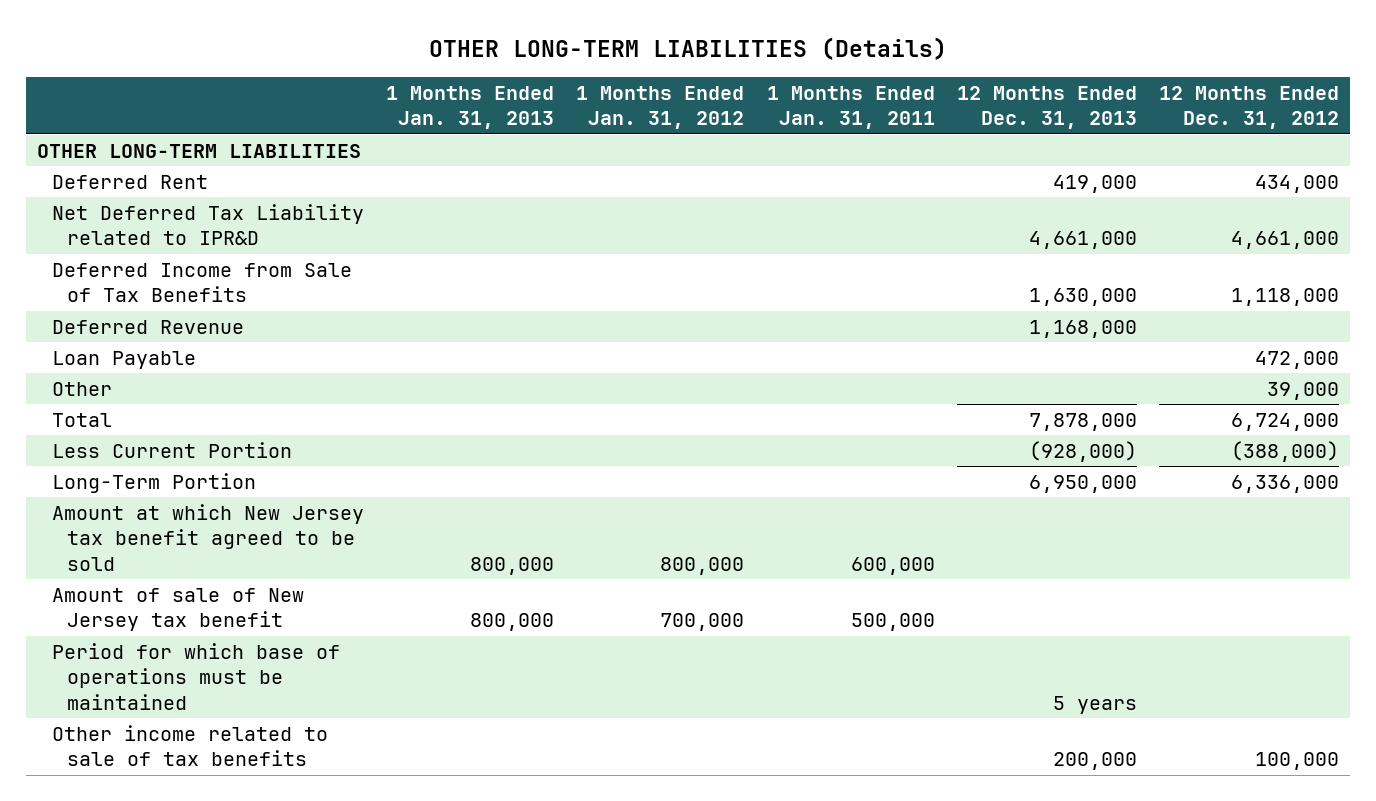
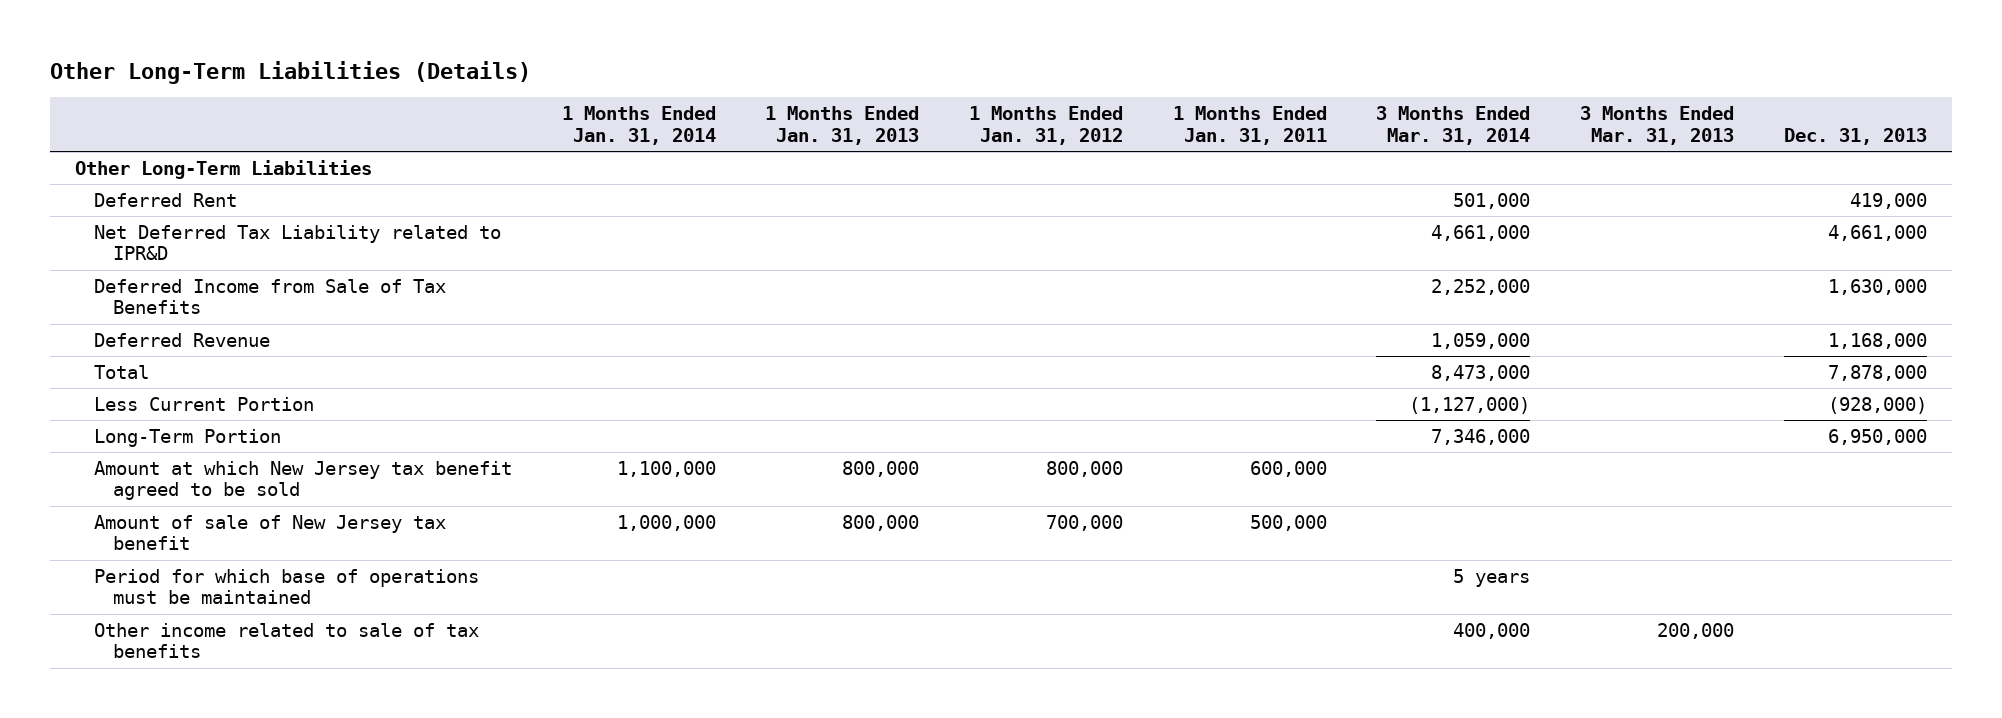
[429,37,948,61] OTHER LONG-TERM LIABILITIES (Details) -> [49,60,531,84] Other Long-Term Liabilities (Details)
[956,85,1137,130] 12 Months Ended Dec. 31, 2013 -> none
[1158,85,1339,130] 12 Months Ended Dec. 31, 2012 -> none
none -> [561,106,716,145] 1 Months Ended Jan. 31, 2014
none -> [1376,106,1531,145] 3 Months Ended Mar. 31, 2014
none -> [1580,106,1735,145] 3 Months Ended Mar. 31, 2013
none -> [1783,127,1927,145] Dec. 31, 2013
[37,143,362,158] OTHER LONG-TERM LIABILITIES -> [74,159,372,179] Other Long-Term Liabilities
[52,350,197,369] Loan Payable -> none
[52,381,113,396] Other -> none

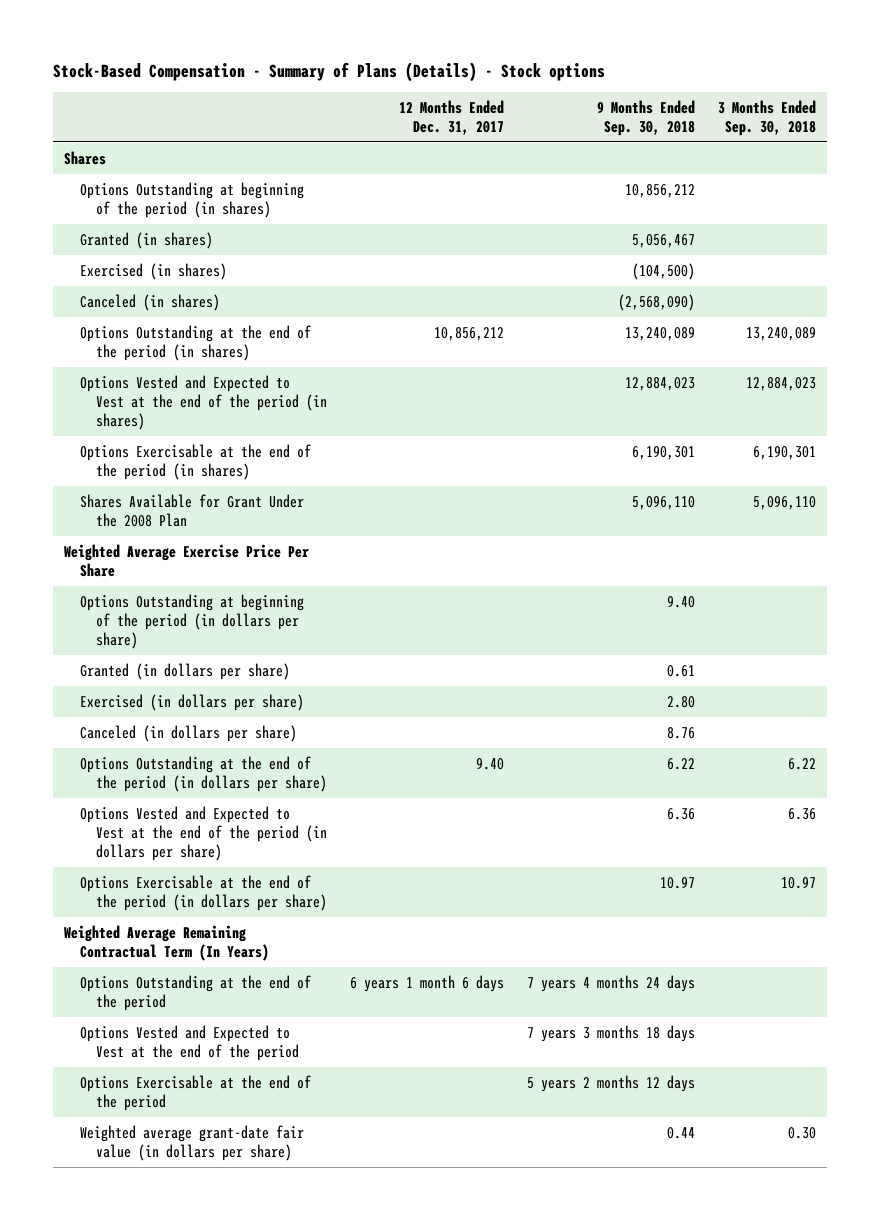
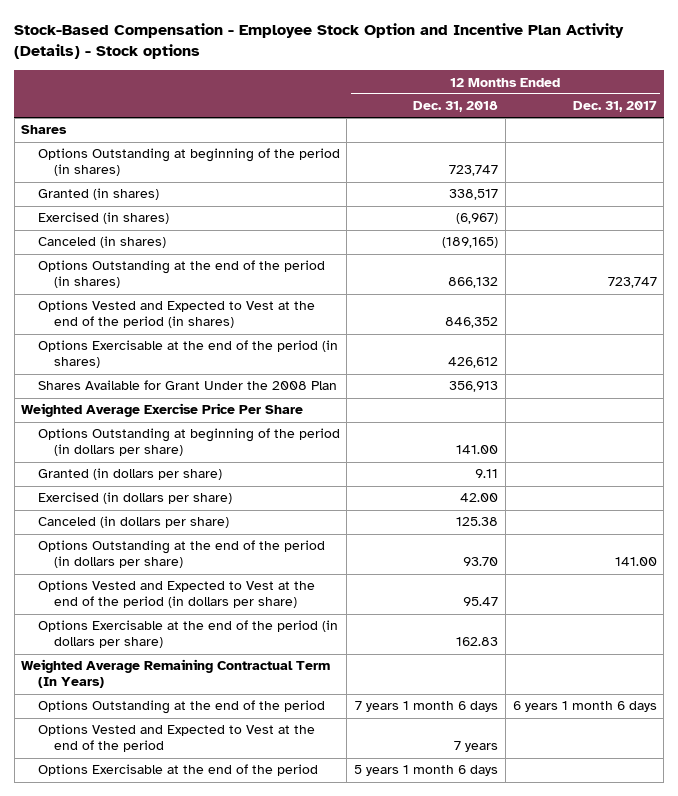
[52,61,605,82] Stock-Based Compensation - Summary of Plans (Details) - Stock options -> [14,23,625,60] Stock-Based Compensation - Employee Stock Option and Incentive Plan Activity (Details) - Stock options
[596,99,695,136] 9 Months Ended Sep. 30, 2018 -> none
[717,99,816,136] 3 Months Ended Sep. 30, 2018 -> none
none -> [413,101,499,113] Dec. 31, 2018
[434,326,505,341] 10,856,212 -> [607,277,657,289] 723,747
[476,757,505,770] 9.40 -> [614,557,657,567] 141.00
[80,1124,305,1162] Weighted average grant-date fair value (in dollars per share) -> none

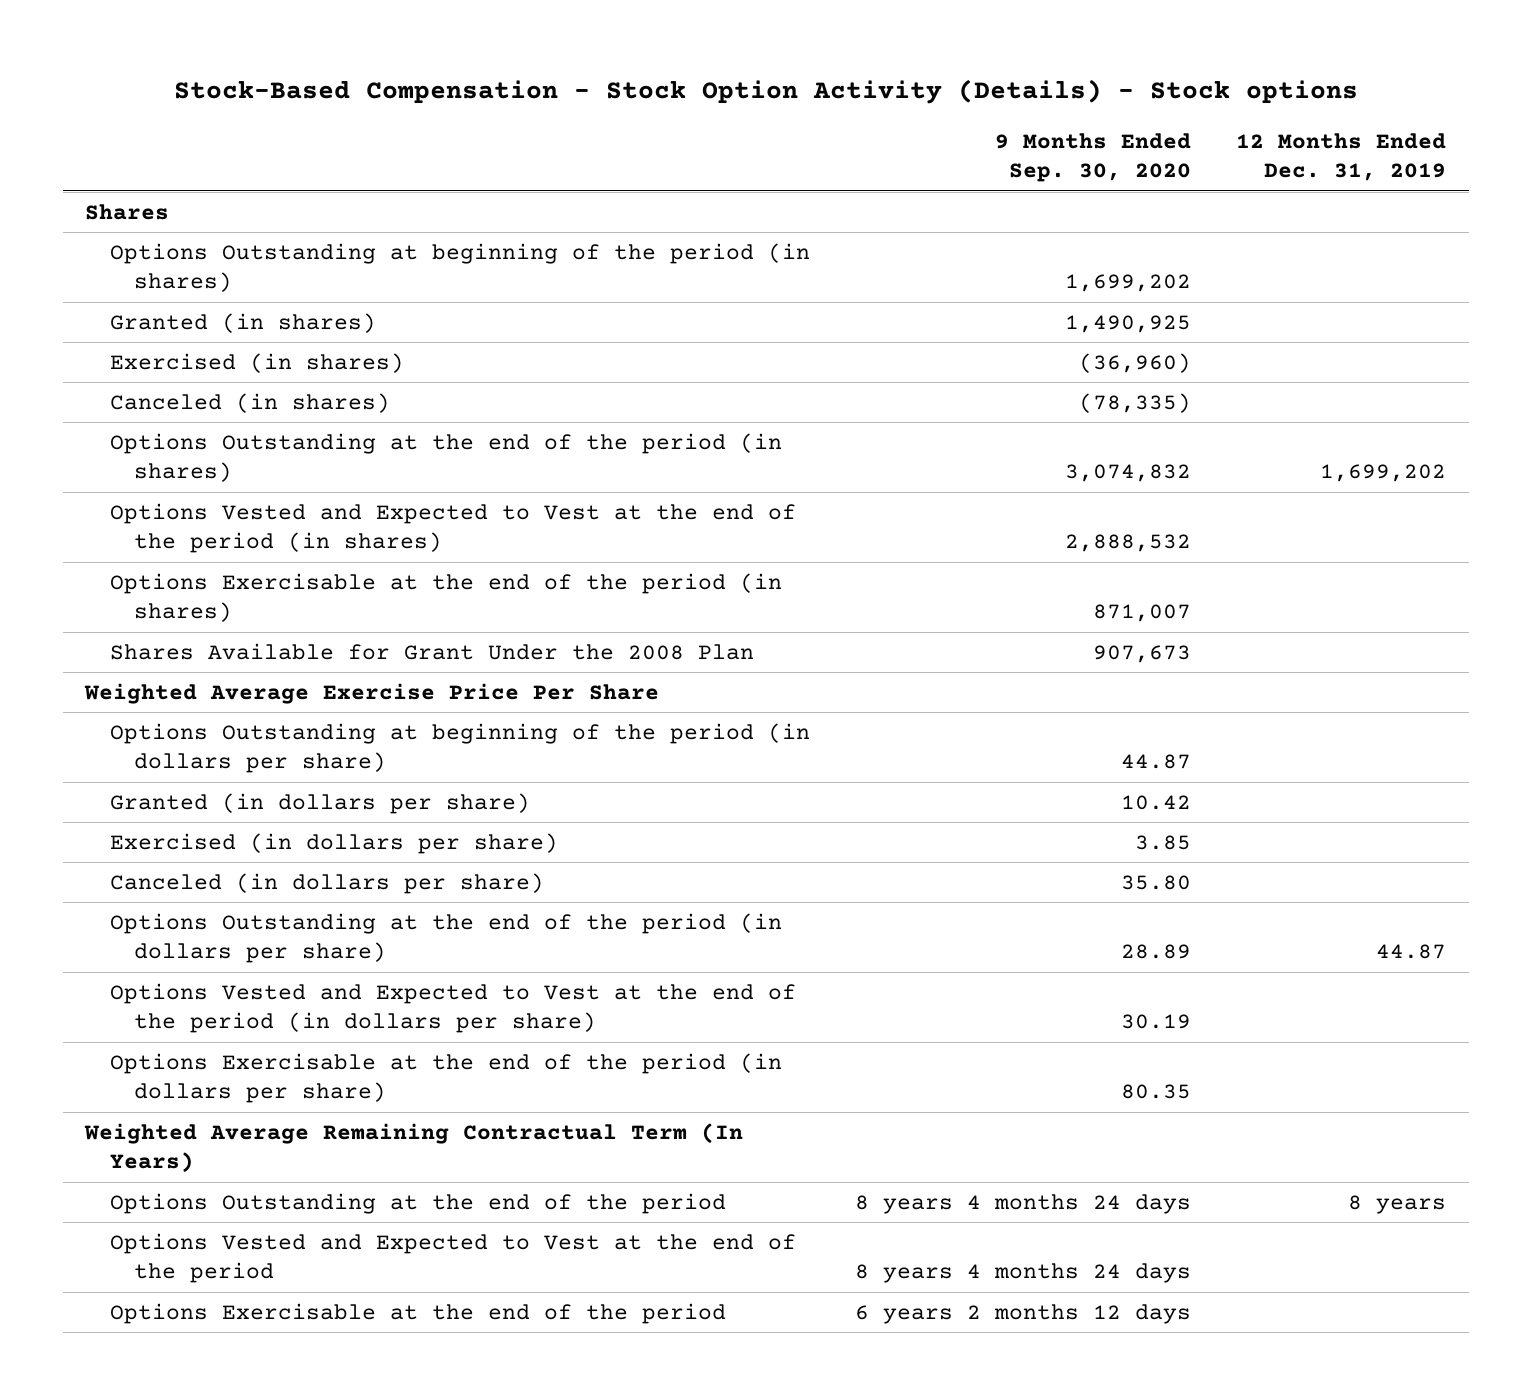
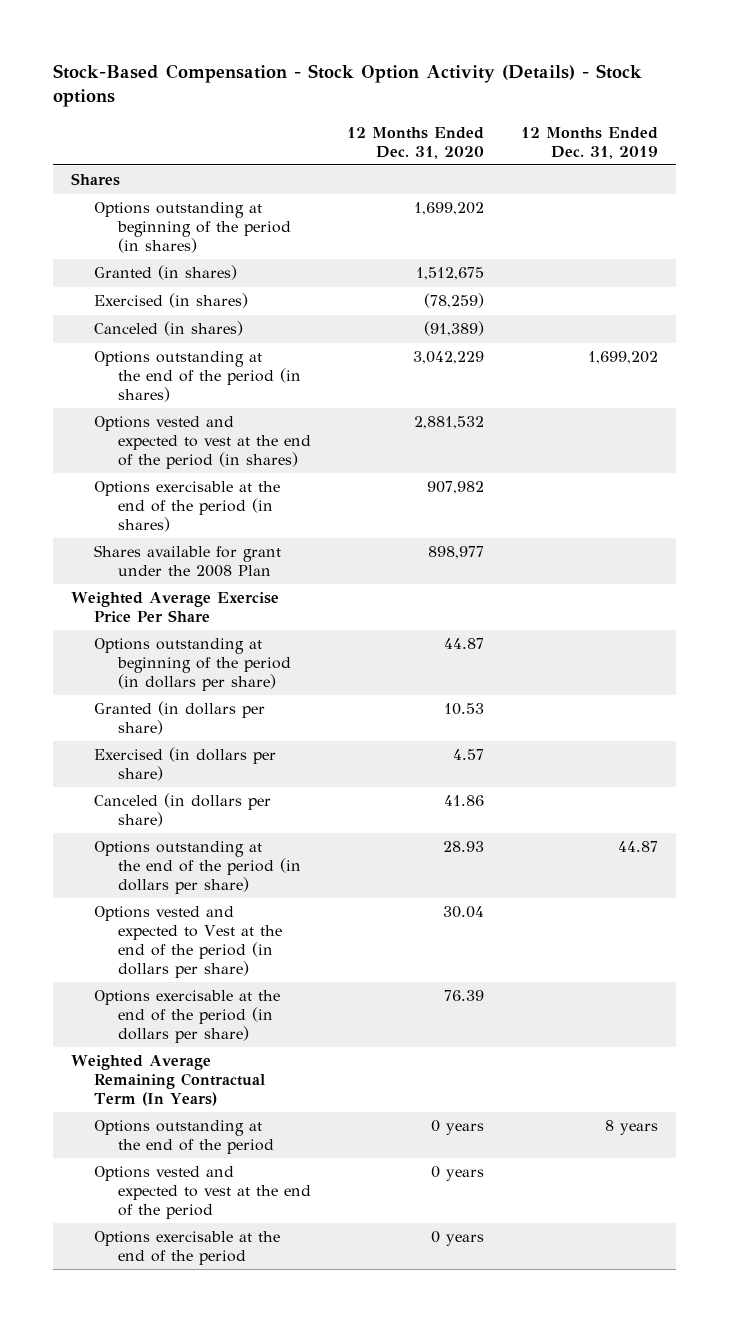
[994,132,1191,183] 9 Months Ended Sep. 30, 2020 -> none
none -> [347,126,485,159] 12 Months Ended Dec. 31, 2020
[109,242,810,293] Options Outstanding at beginning of the period (in shares) -> [94,202,291,253] Options outstanding at beginning of the period (in shares)
[109,432,782,483] Options Outstanding at the end of the period (in shares) -> [94,351,301,402] Options outstanding at the end of the period (in shares)
[109,502,796,554] Options Vested and Expected to Vest at the end of the period (in shares) -> [94,416,311,469] Options vested and expected to vest at the end of the period (in shares)
[109,572,782,623] Options Exercisable at the end of the period (in shares) -> [94,481,281,532] Options exercisable at the end of the period (in shares)
[109,642,754,660] Shares Available for Grant Under the 2008 Plan -> [94,545,282,578] Shares available for grant under the 2008 Plan
[109,722,810,774] Options Outstanding at beginning of the period (in dollars per share) -> [94,638,291,691] Options outstanding at beginning of the period (in dollars per share)
[109,912,782,964] Options Outstanding at the end of the period (in dollars per share) -> [94,841,301,894] Options outstanding at the end of the period (in dollars per share)
[109,982,796,1034] Options Vested and Expected to Vest at the end of the period (in dollars per share) -> [94,906,282,978] Options vested and expected to Vest at the end of the period (in dollars per share)
[109,1052,782,1104] Options Exercisable at the end of the period (in dollars per share) -> [94,990,281,1043] Options exercisable at the end of the period (in dollars per share)
[109,1192,726,1214] Options Outstanding at the end of the period -> [94,1120,274,1155] Options outstanding at the end of the period
[109,1232,796,1284] Options Vested and Expected to Vest at the end of the period -> [94,1166,311,1219] Options vested and expected to vest at the end of the period
[109,1302,726,1324] Options Exercisable at the end of the period -> [94,1231,281,1266] Options exercisable at the end of the period

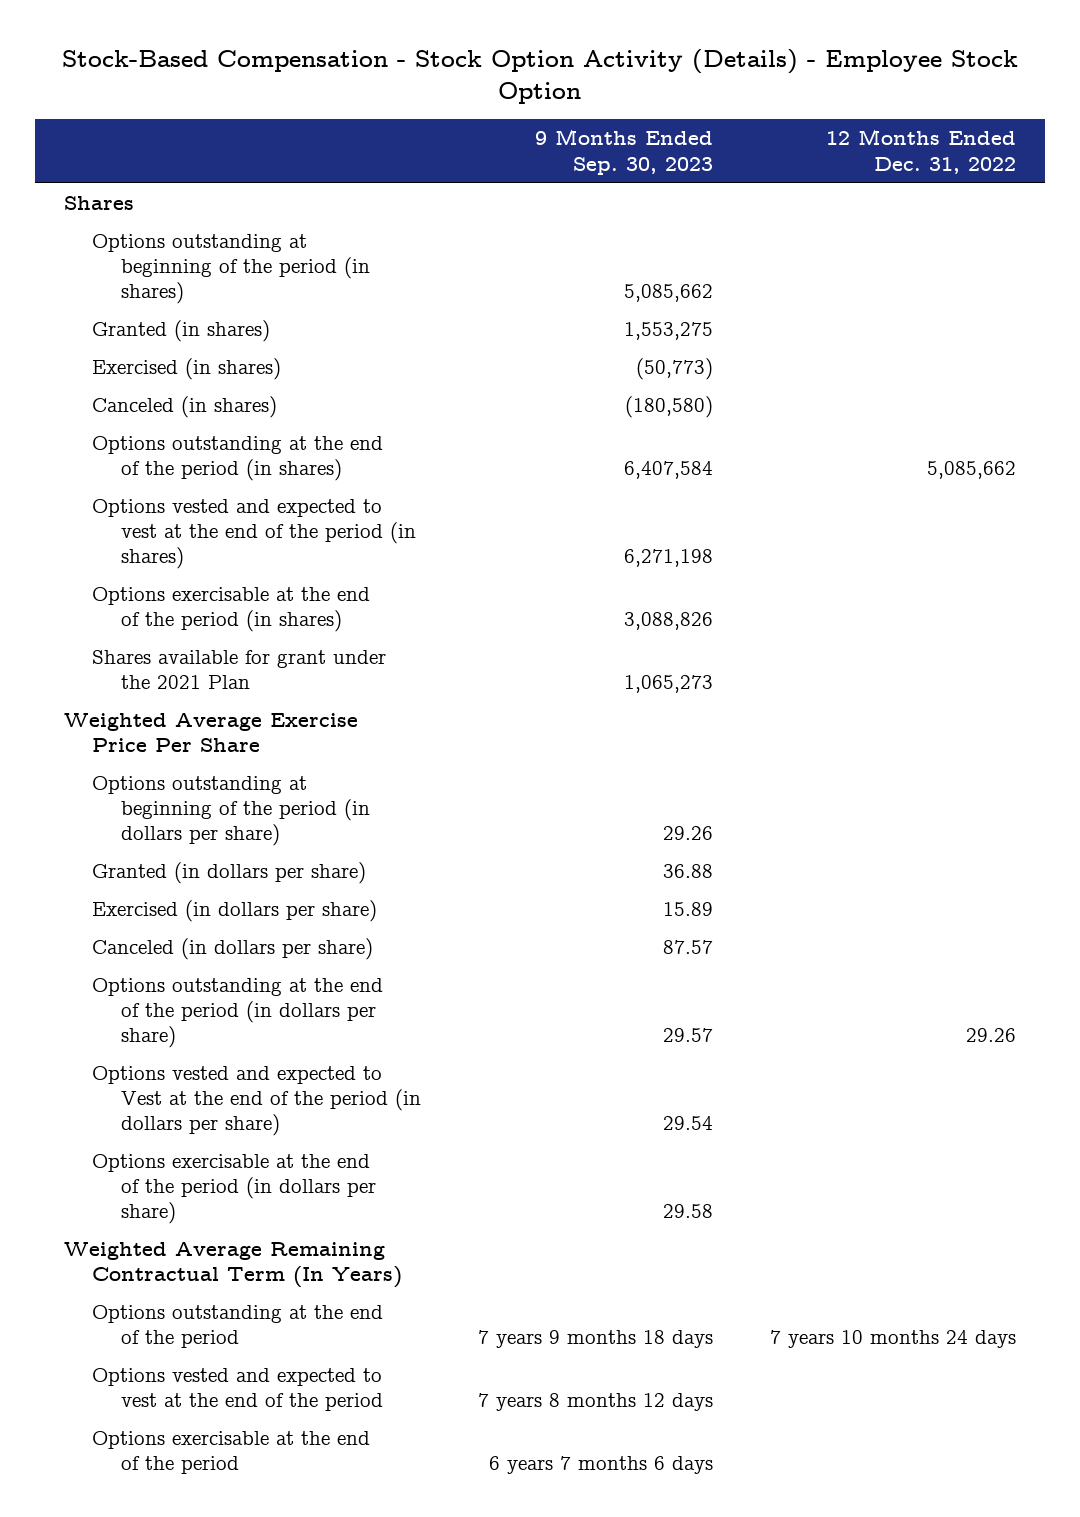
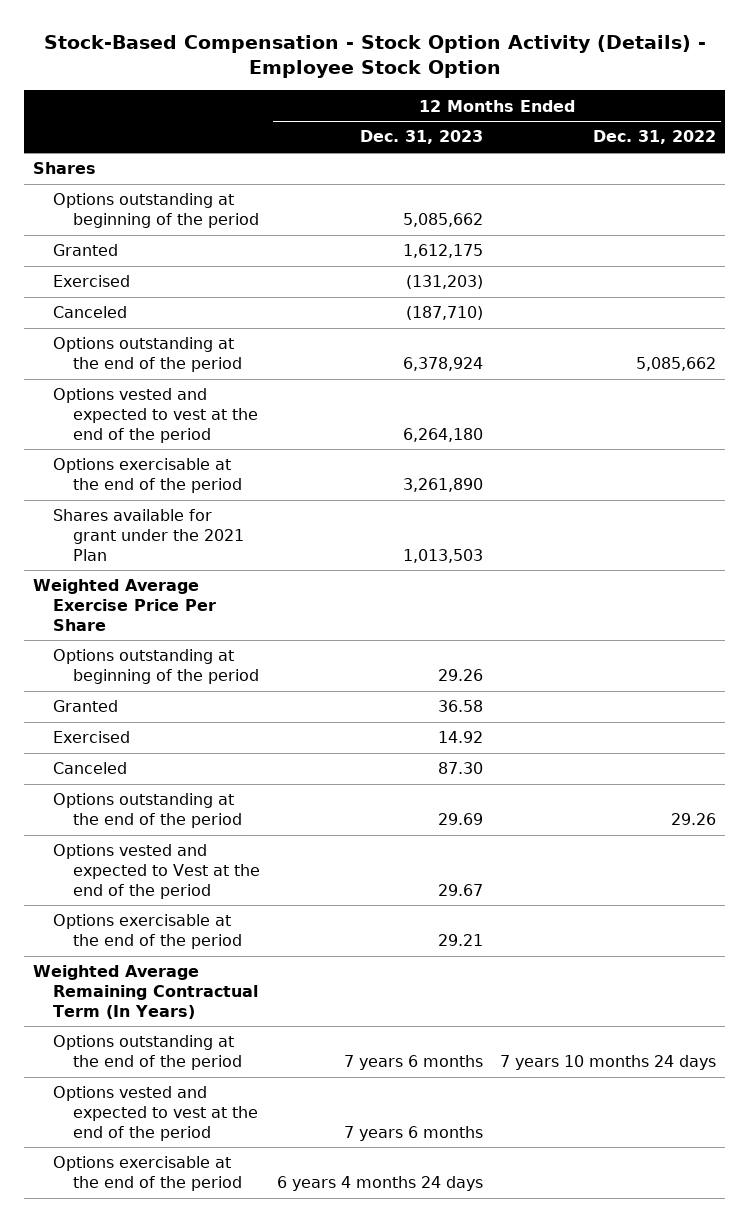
[534,129,713,175] 9 Months Ended Sep. 30, 2023 -> none
none -> [360,130,484,145] Dec. 31, 2023
[92,234,370,305] Options outstanding at beginning of the period (in shares) -> [52,193,259,228] Options outstanding at beginning of the period
[92,320,271,343] Granted (in shares) -> [52,244,118,257] Granted
[92,358,282,381] Exercised (in shares) -> [52,275,130,288] Exercised
[92,396,278,419] Canceled (in shares) -> [52,306,127,319] Canceled
[92,436,384,482] Options outstanding at the end of the period (in shares) -> [52,337,242,372] Options outstanding at the end of the period
[92,499,416,570] Options vested and expected to vest at the end of the period (in shares) -> [52,388,258,443] Options vested and expected to vest at the end of the period
[92,587,371,633] Options exercisable at the end of the period (in shares) -> [52,458,242,493] Options exercisable at the end of the period
[92,776,370,847] Options outstanding at beginning of the period (in dollars per share) -> [52,649,259,684] Options outstanding at beginning of the period
[92,862,367,885] Granted (in dollars per share) -> [52,700,118,713] Granted
[92,900,378,923] Exercised (in dollars per share) -> [52,731,130,744] Exercised
[92,938,374,961] Canceled (in dollars per share) -> [52,762,127,775] Canceled
[92,978,384,1049] Options outstanding at the end of the period (in dollars per share) -> [52,793,242,828] Options outstanding at the end of the period
[92,1066,421,1137] Options vested and expected to Vest at the end of the period (in dollars per share) -> [52,844,260,899] Options vested and expected to Vest at the end of the period
[92,1154,376,1225] Options exercisable at the end of the period (in dollars per share) -> [52,914,242,949] Options exercisable at the end of the period

